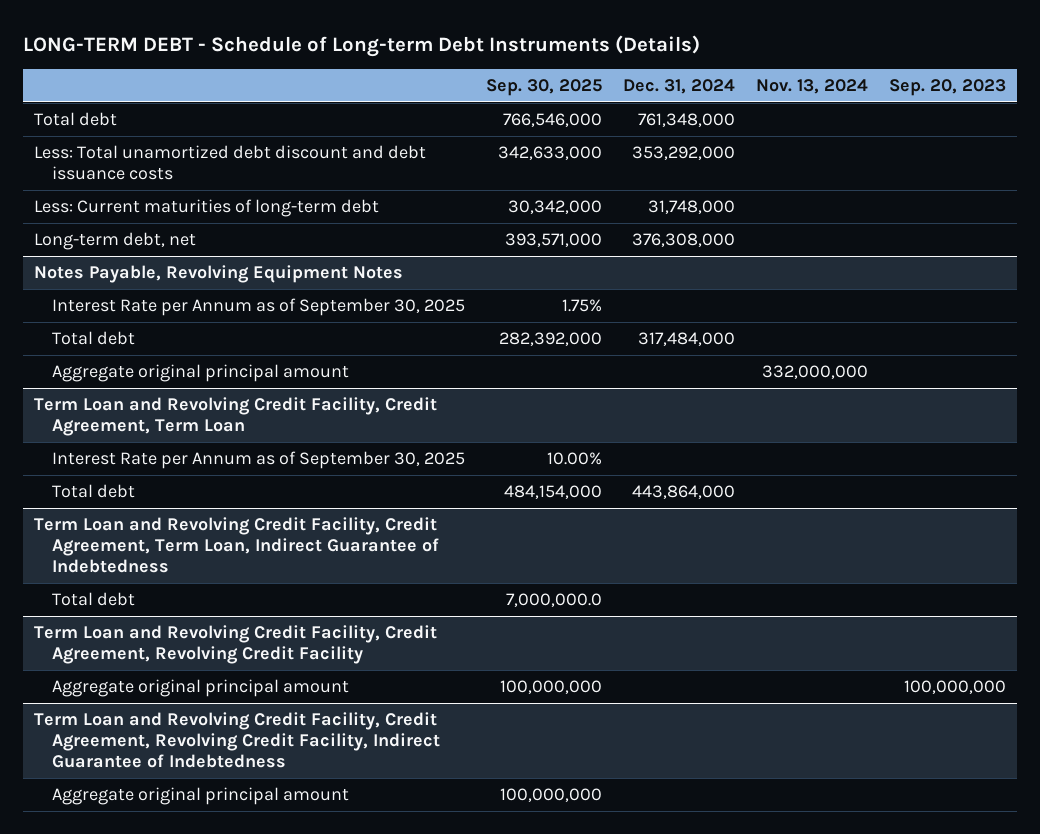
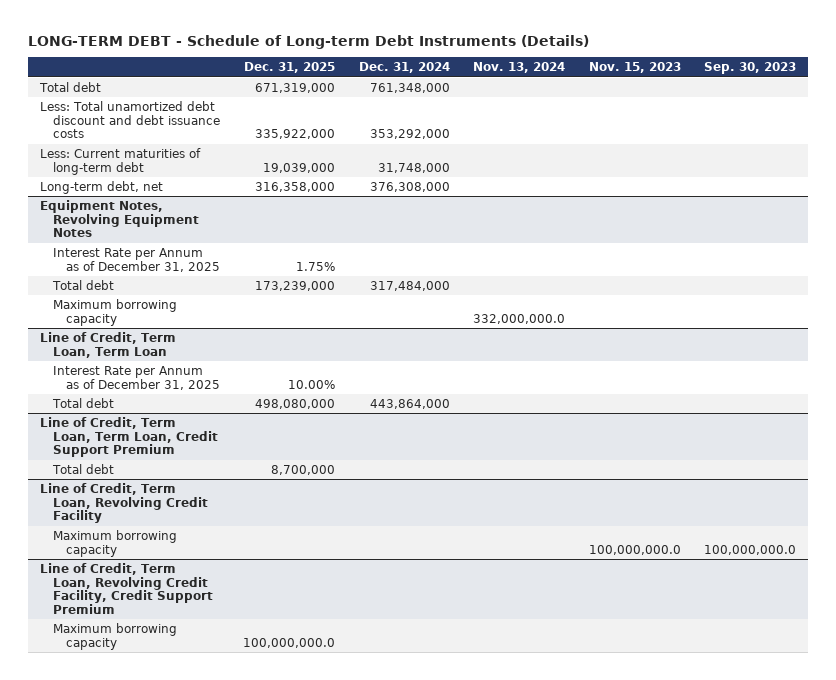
[485,78,602,96] Sep. 30, 2025 -> none
[889,78,1007,96] Sep. 20, 2023 -> none
none -> [244,62,336,74] Dec. 31, 2025
none -> [588,62,681,74] Nov. 15, 2023
none -> [704,62,797,75] Sep. 30, 2023
[33,265,403,284] Notes Payable, Revolving Equipment Notes -> [39,199,199,238] Equipment Notes, Revolving Equipment Notes
[51,298,465,317] Interest Rate per Annum as of September 30, 2025 -> [52,247,220,272] Interest Rate per Annum as of December 31, 2025
[51,364,349,383] Aggregate original principal amount -> none
none -> [52,298,177,326] Maximum borrowing capacity
[33,397,437,437] Term Loan and Revolving Credit Facility, Credit Agreement, Term Loan -> [39,331,176,358] Line of Credit, Term Loan, Term Loan
[51,451,465,470] Interest Rate per Annum as of September 30, 2025 -> [52,365,220,390] Interest Rate per Annum as of December 31, 2025
[33,517,439,574] Term Loan and Revolving Credit Facility, Credit Agreement, Term Loan, Indirect Guarantee of Indebtedness -> none
[51,592,135,607] Total debt -> none
[33,712,440,769] Term Loan and Revolving Credit Facility, Credit Agreement, Revolving Credit Facility, Indirect Guarantee of Indebtedness -> none
[51,787,349,806] Aggregate original principal amount -> none
none -> [39,416,218,458] Line of Credit, Term Loan, Term Loan, Credit Support Premium
none -> [51,463,114,474] Total debt
[33,625,437,665] Term Loan and Revolving Credit Facility, Credit Agreement, Revolving Credit Facility -> [39,482,208,524] Line of Credit, Term Loan, Revolving Credit Facility
[51,679,349,698] Aggregate original principal amount -> [52,529,177,557] Maximum borrowing capacity
none -> [39,562,213,614] Line of Credit, Term Loan, Revolving Credit Facility, Credit Support Premium
none -> [52,622,177,650] Maximum borrowing capacity

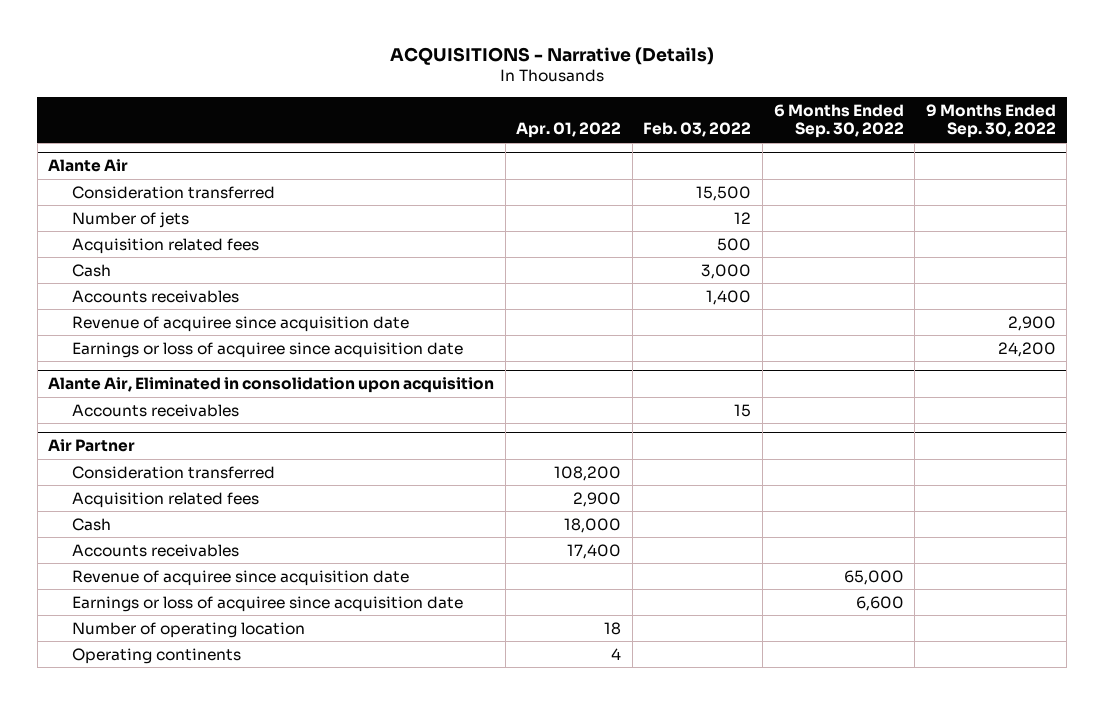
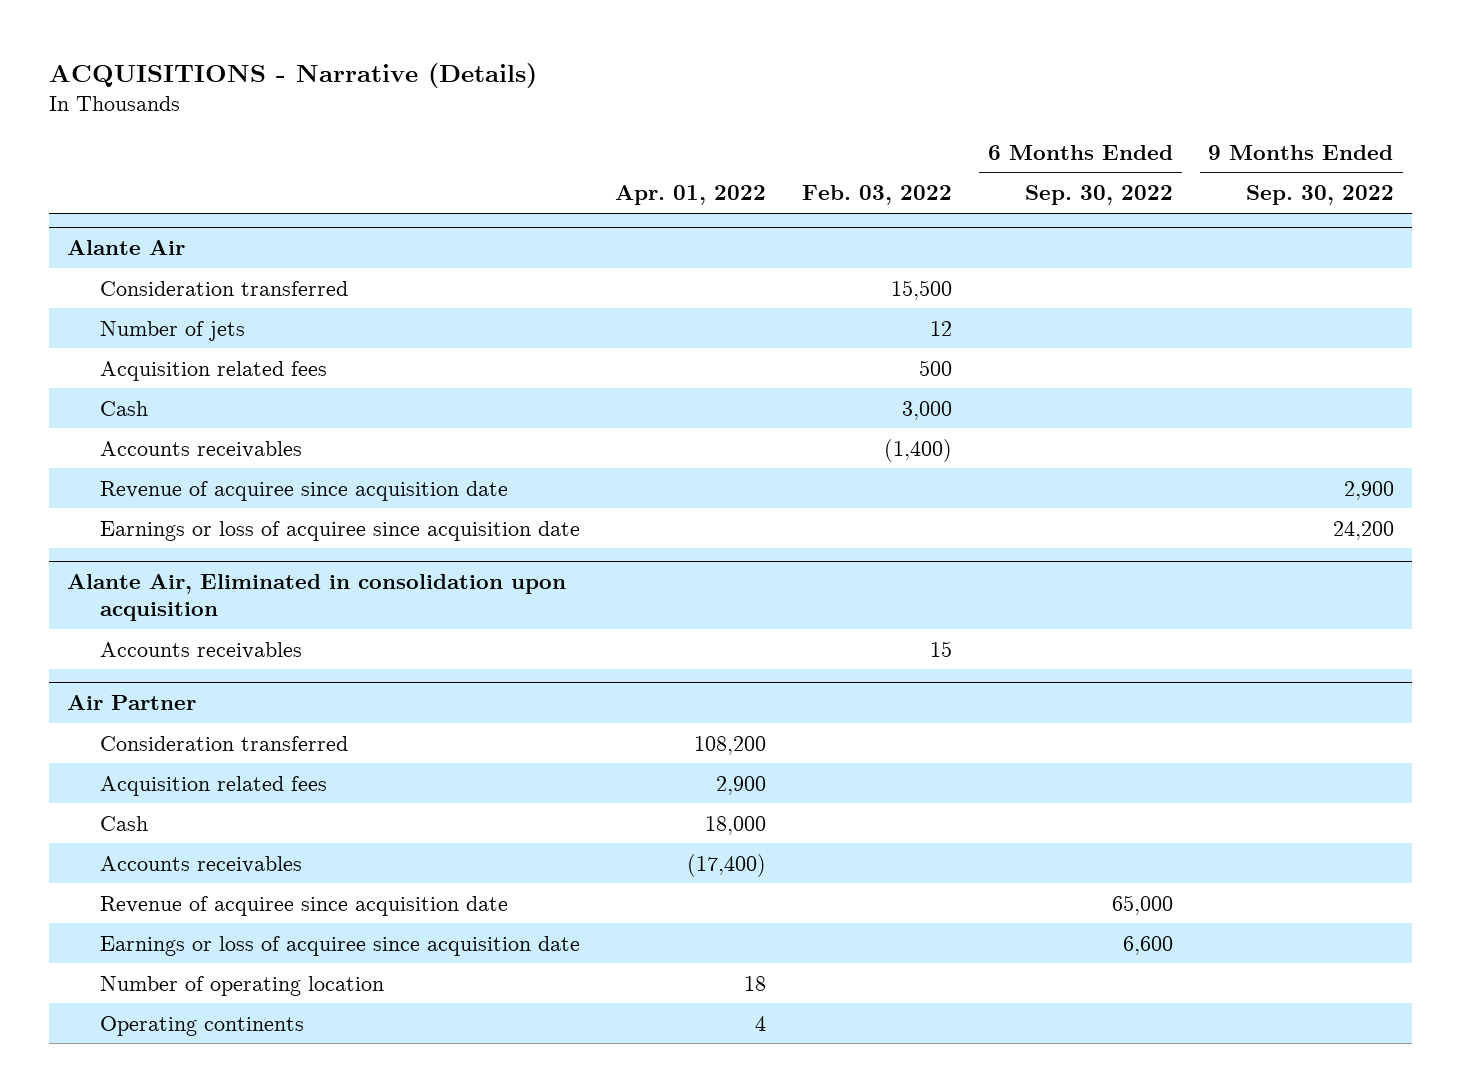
[706,289,752,305] 1,400 -> [884,438,953,462] (1,400)
[567,543,622,559] 17,400 -> [687,853,767,877] (17,400)

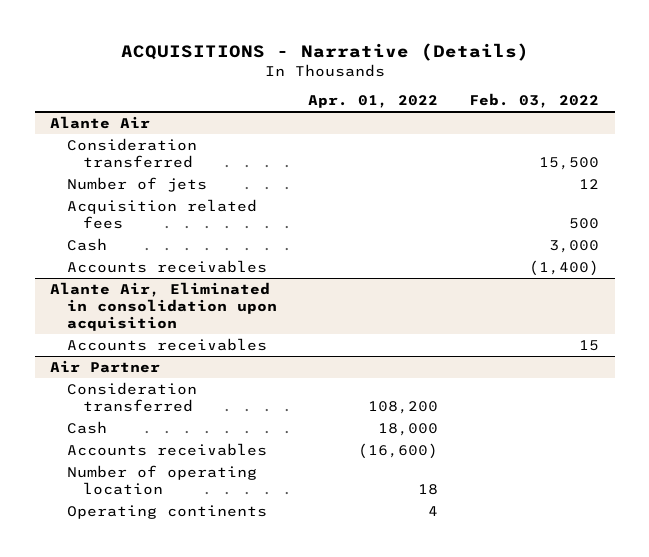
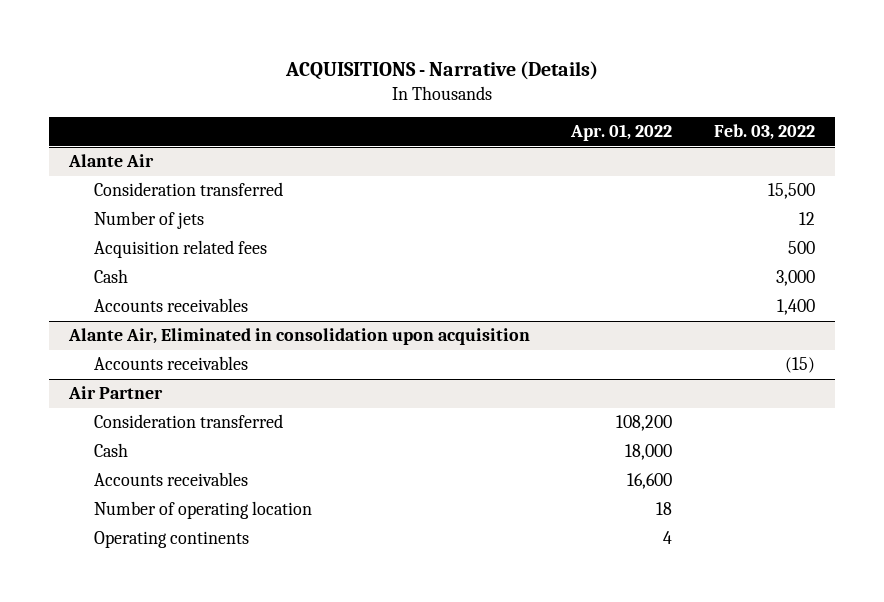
[529,259,600,276] (1,400) -> [776,299,815,316] 1,400
[579,339,600,351] 15 -> [784,357,815,374] (15)
[358,442,439,459] (16,600) -> [627,473,673,490] 16,600

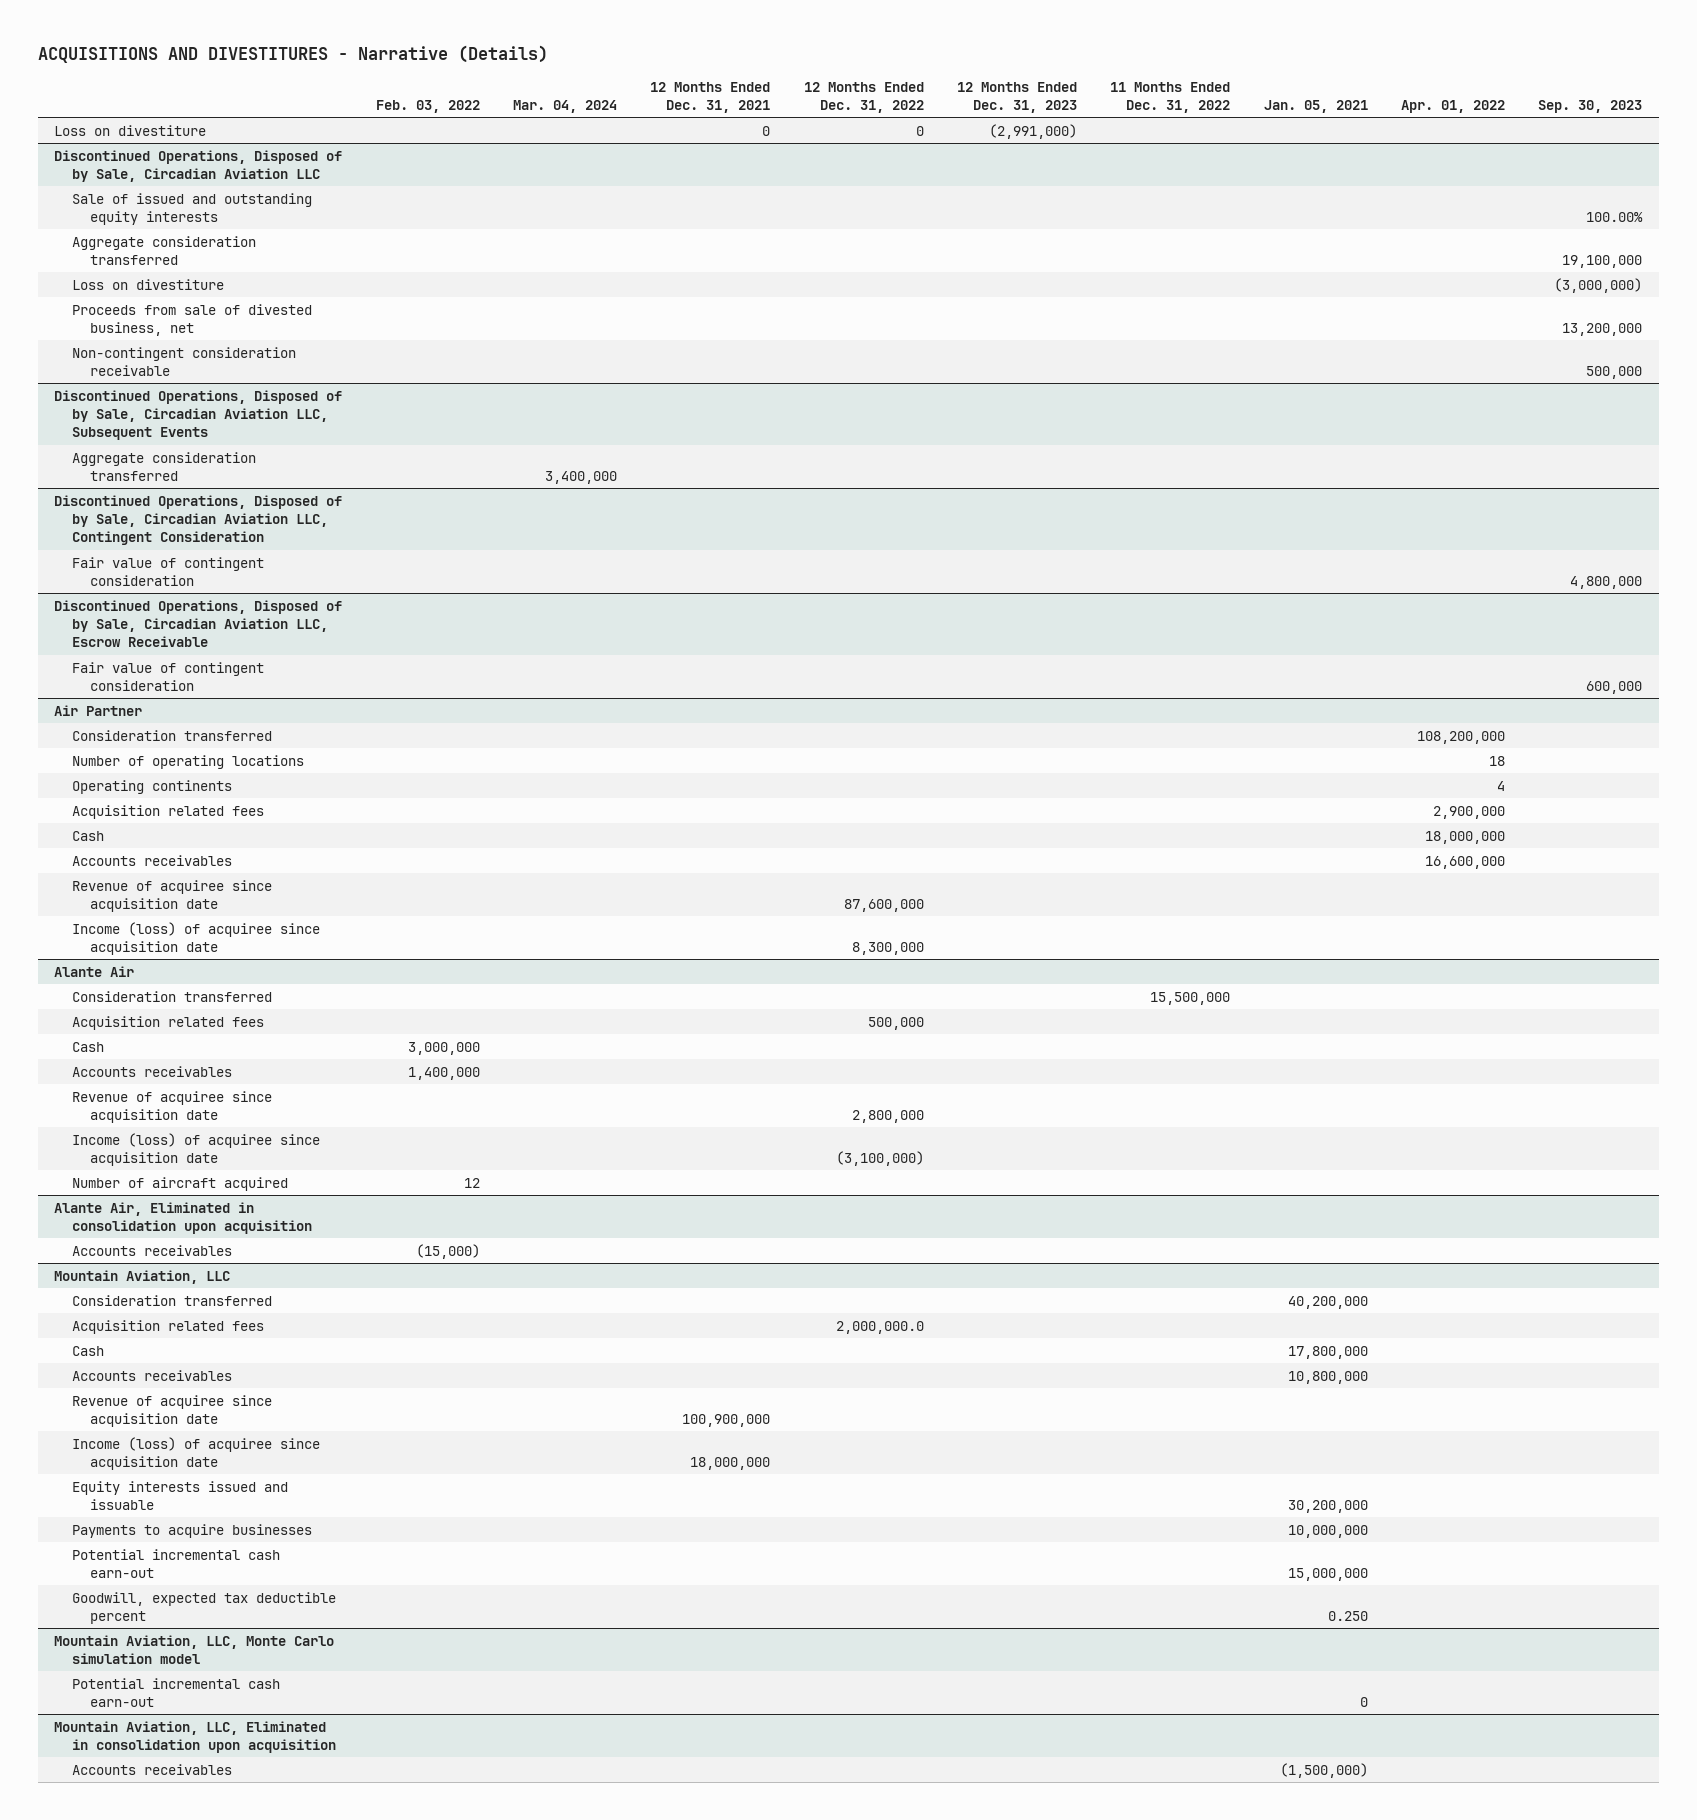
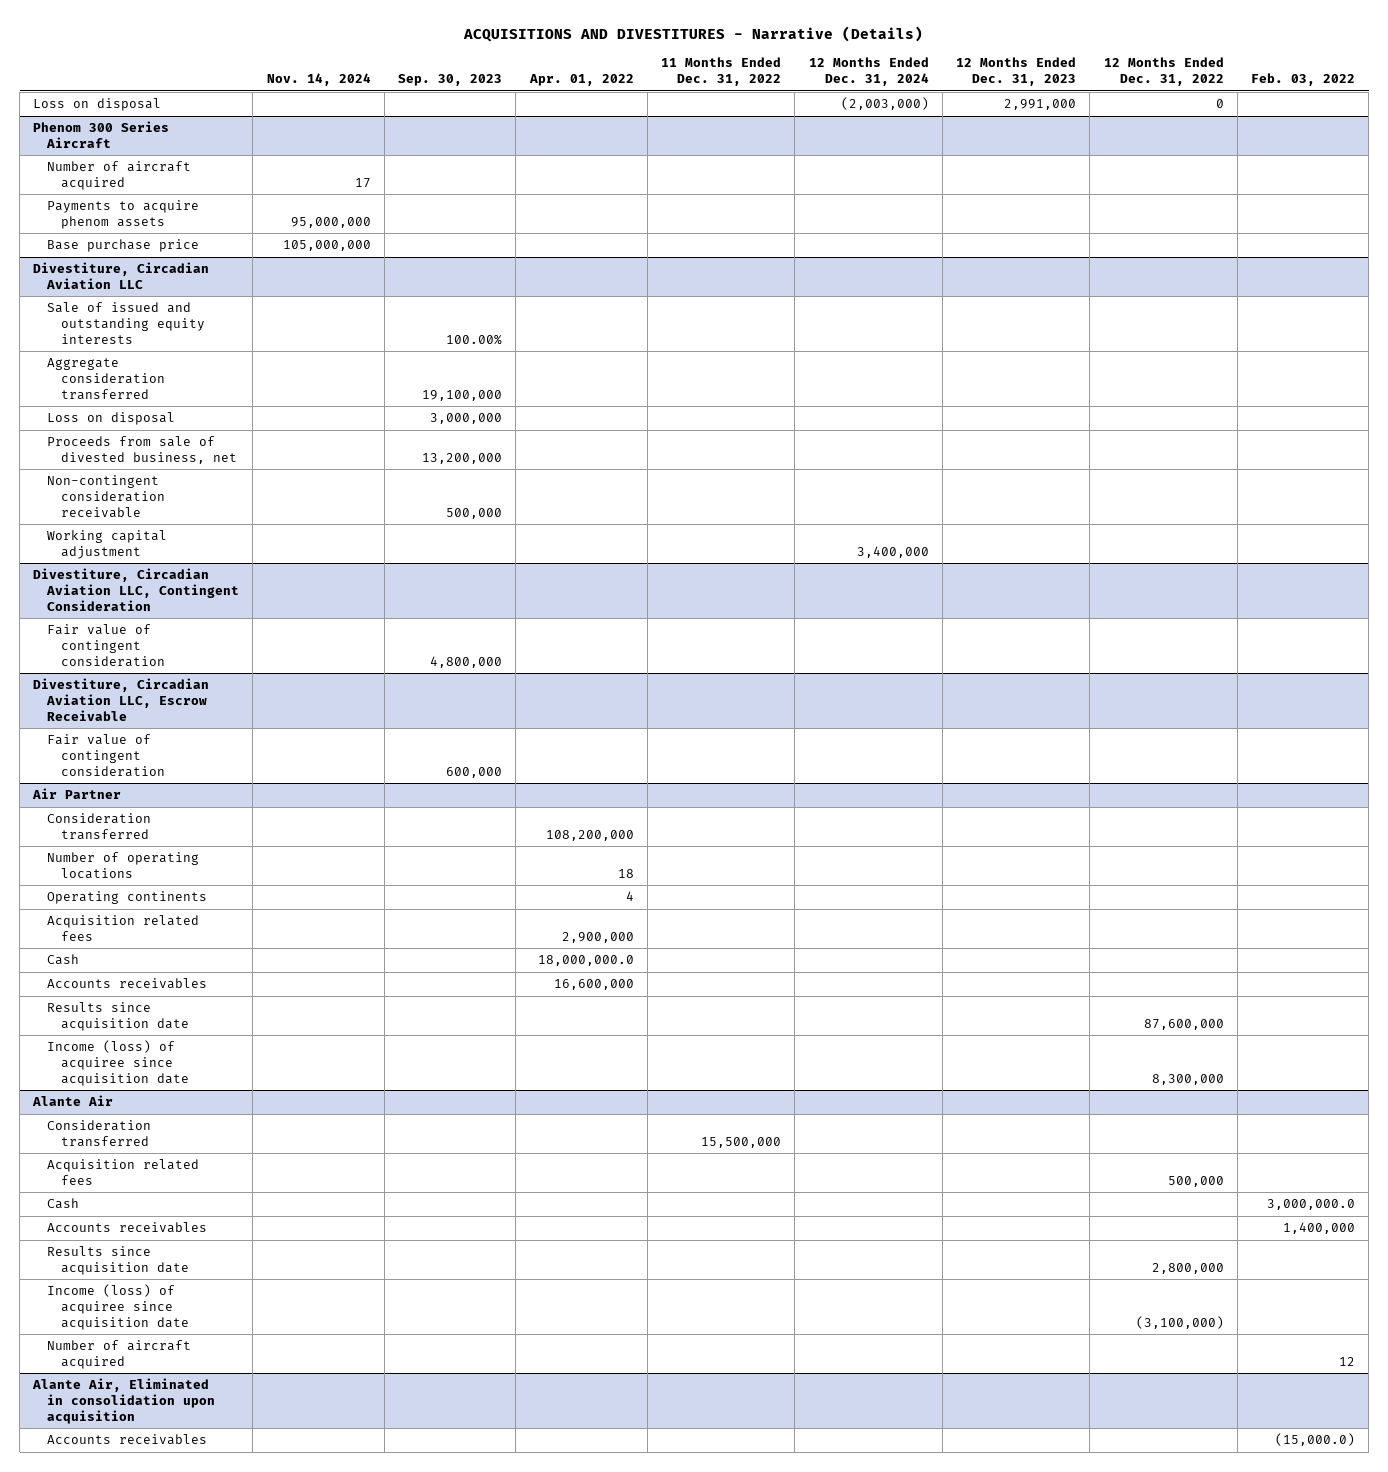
[512,99,617,113] Mar. 04, 2024 -> none
[650,81,771,113] 12 Months Ended Dec. 31, 2021 -> none
[1263,99,1368,113] Jan. 05, 2021 -> none
none -> [266,73,371,87] Nov. 14, 2024
none -> [808,57,929,87] 12 Months Ended Dec. 31, 2024
[54,124,207,136] Loss on divestiture -> [33,98,162,112] Loss on disposal
[988,123,1077,139] (2,991,000) -> [1004,99,1077,111] 2,991,000
none -> [33,121,170,149] Phenom 300 Series Aircraft
none -> [47,161,192,191] Number of aircraft acquired
none -> [47,200,200,230] Payments to acquire phenom assets
none -> [47,239,200,253] Base purchase price
[54,149,343,182] Discontinued Operations, Disposed of by Sale, Circadian Aviation LLC -> [33,262,210,290] Divestiture, Circadian Aviation LLC
[72,278,225,290] Loss on divestiture -> [47,412,176,426] Loss on disposal
[1554,277,1643,293] (3,000,000) -> [430,413,503,425] 3,000,000
[54,389,343,440] Discontinued Operations, Disposed of by Sale, Circadian Aviation LLC, Subsequent Events -> none
[72,451,257,481] Aggregate consideration transferred -> none
none -> [47,530,168,560] Working capital adjustment
[54,494,343,545] Discontinued Operations, Disposed of by Sale, Circadian Aviation LLC, Contingent Consideration -> [33,568,240,611] Divestiture, Circadian Aviation LLC, Contingent Consideration
[54,599,343,647] Discontinued Operations, Disposed of by Sale, Circadian Aviation LLC, Escrow Receivable -> [33,678,210,721] Divestiture, Circadian Aviation LLC, Escrow Receivable
[1425,830,1506,844] 18,000,000 -> [537,955,634,967] 18,000,000.0
[72,879,273,912] Revenue of acquiree since acquisition date -> [47,1002,189,1032] Results since acquisition date
[407,1041,480,1055] 3,000,000 -> [1267,1199,1356,1211] 3,000,000.0
[72,1090,273,1123] Revenue of acquiree since acquisition date -> [47,1246,189,1276] Results since acquisition date
[54,1269,231,1284] Mountain Aviation, LLC -> none
[72,1294,273,1306] Consideration transferred -> none
[72,1319,265,1334] Acquisition related fees -> none
[72,1345,105,1356] Cash -> none
[72,1369,233,1381] Accounts receivables -> none
[72,1394,273,1427] Revenue of acquiree since acquisition date -> none
[72,1436,321,1470] Income (loss) of acquiree since acquisition date -> none
[72,1480,289,1510] Equity interests issued and issuable -> none
[72,1523,313,1538] Payments to acquire businesses -> none
[72,1548,281,1578] Potential incremental cash earn-out -> none
[72,1591,337,1624] Goodwill, expected tax deductible percent -> none
[54,1634,335,1664] Mountain Aviation, LLC, Monte Carlo simulation model -> none
[72,1677,281,1707] Potential incremental cash earn-out -> none
[54,1720,337,1753] Mountain Aviation, LLC, Eliminated in consolidation upon acquisition -> none
[72,1763,233,1775] Accounts receivables -> none
[415,1243,480,1259] (15,000) -> [1275,1433,1356,1447] (15,000.0)

